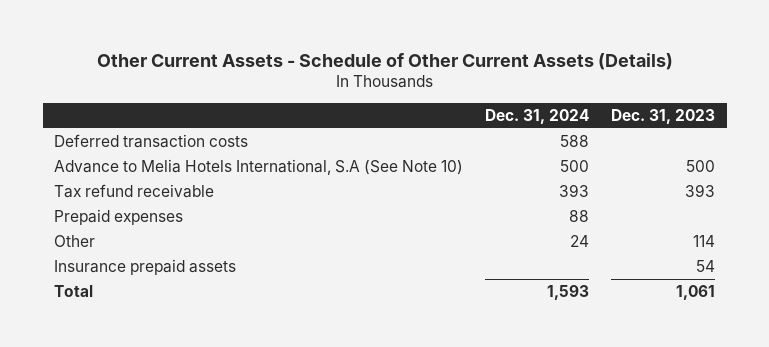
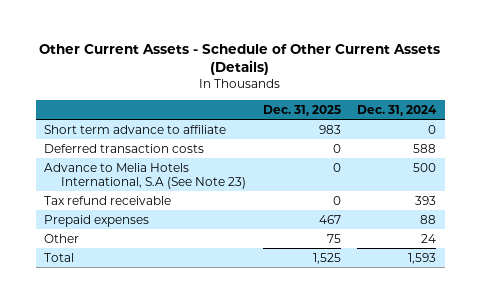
[611,109,716,125] Dec. 31, 2023 -> none
none -> [262,104,341,116] Dec. 31, 2025
none -> [43,124,226,134] Short term advance to affiliate
[53,159,463,176] Advance to Melia Hotels International, S.A (See Note 10) -> [43,162,247,189] Advance to Melia Hotels International, S.A (See Note 23)
[53,259,236,276] Insurance prepaid assets -> none

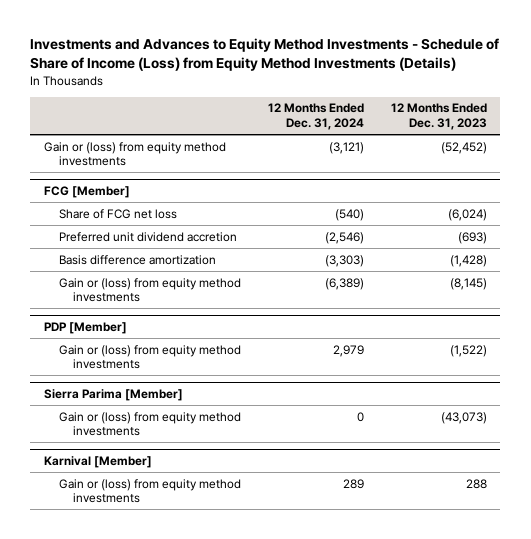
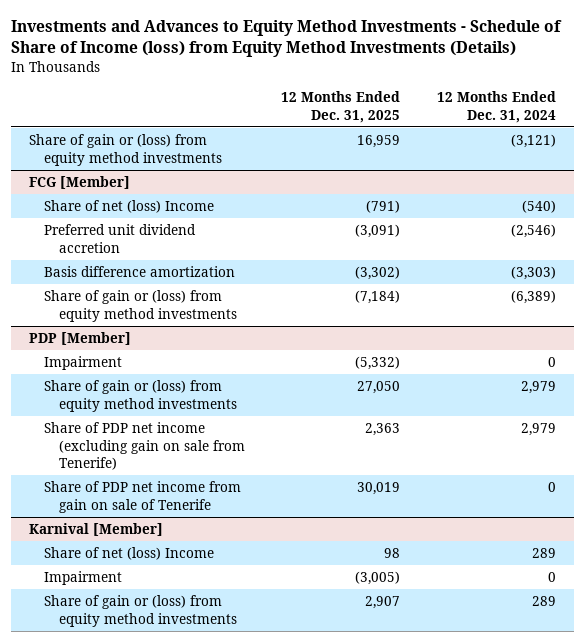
[30,38,500,72] Investments and Advances to Equity Method Investments - Schedule of Share of Income (Loss) from Equity Method Investments (Details) -> [10,20,562,58] Investments and Advances to Equity Method Investments - Schedule of Share of Income (loss) from Equity Method Investments (Details)
[390,103,487,131] 12 Months Ended Dec. 31, 2023 -> none
none -> [281,91,401,123] 12 Months Ended Dec. 31, 2025
[43,141,226,167] Gain or (loss) from equity method investments -> [29,133,222,166] Share of gain or (loss) from equity method investments
[58,208,177,219] Share of FCG net loss -> [43,199,214,213] Share of net (loss) Income
[58,277,241,303] Gain or (loss) from equity method investments -> [43,289,237,322] Share of gain or (loss) from equity method investments
[43,388,183,401] Sierra Parima [Member] -> none
[58,411,241,437] Gain or (loss) from equity method investments -> none
none -> [43,355,122,370] Impairment
[58,344,241,370] Gain or (loss) from equity method investments -> [43,379,237,412] Share of gain or (loss) from equity method investments
none -> [43,421,245,471] Share of PDP net income (excluding gain on sale from Tenerife)
none -> [43,480,241,513] Share of PDP net income from gain on sale of Tenerife
none -> [43,546,214,560] Share of net (loss) Income
none -> [43,570,122,585] Impairment
[58,478,241,504] Gain or (loss) from equity method investments -> [43,594,237,627] Share of gain or (loss) from equity method investments

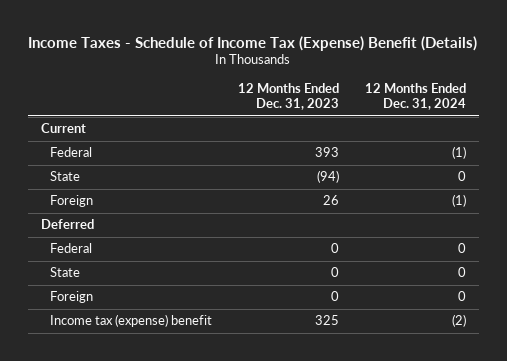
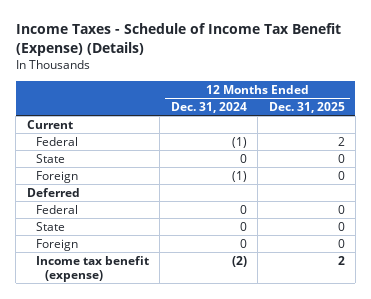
[28,35,478,51] Income Taxes - Schedule of Income Tax (Expense) Benefit (Details) -> [15,23,341,56] Income Taxes - Schedule of Income Tax Benefit (Expense) (Details)
[238,83,340,111] 12 Months Ended Dec. 31, 2023 -> none
none -> [268,101,345,113] Dec. 31, 2025
[50,314,213,328] Income tax (expense) benefit -> [35,255,149,282] Income tax benefit (expense)

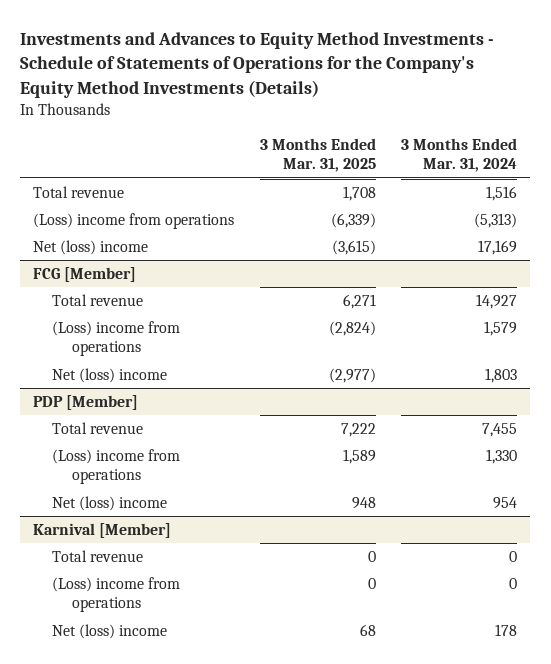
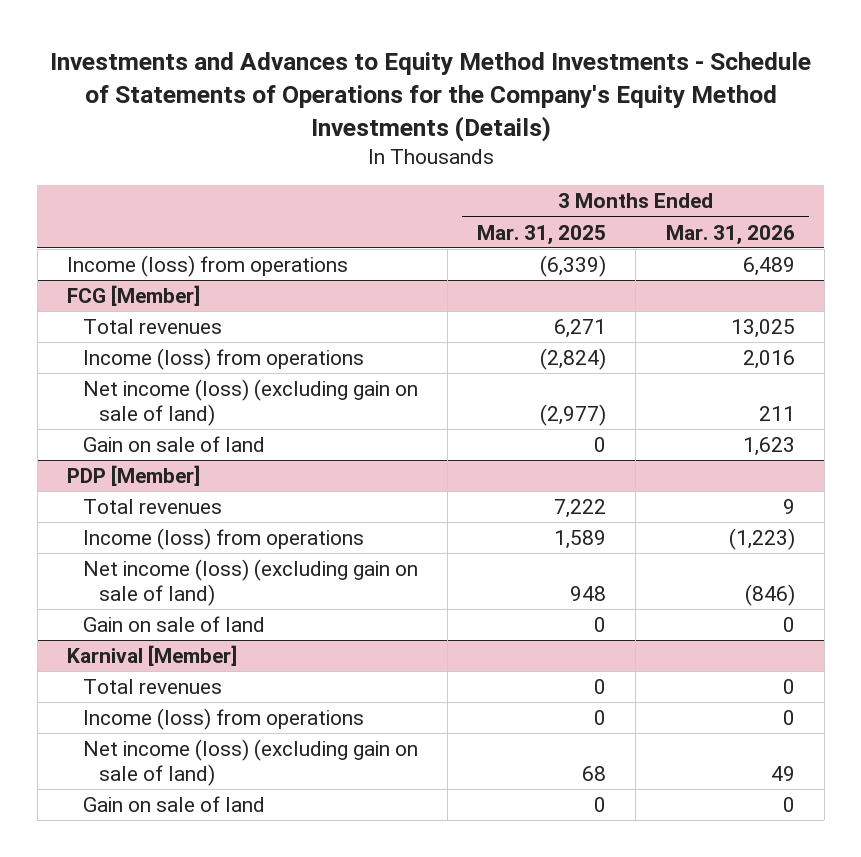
[401,138,518,173] 3 Months Ended Mar. 31, 2024 -> none
none -> [665,224,795,245] Mar. 31, 2026
[33,186,125,199] Total revenue -> none
[33,240,149,256] Net (loss) income -> none
[33,213,235,230] (Loss) income from operations -> [66,255,348,278] Income (loss) from operations
[52,294,144,307] Total revenue -> [82,319,222,335] Total revenues
[52,321,181,357] (Loss) income from operations -> [82,348,364,371] Income (loss) from operations
[52,368,168,384] Net (loss) income -> [82,379,418,426] Net income (loss) (excluding gain on sale of land)
none -> [82,436,265,453] Gain on sale of land
[52,422,144,435] Total revenue -> [82,499,222,515] Total revenues
[52,449,181,485] (Loss) income from operations -> [82,528,364,551] Income (loss) from operations
[52,496,168,512] Net (loss) income -> [82,559,418,606] Net income (loss) (excluding gain on sale of land)
none -> [82,616,265,633] Gain on sale of land
[52,624,168,640] Net (loss) income -> none
[52,550,144,563] Total revenue -> [82,679,222,695] Total revenues
[52,577,181,613] (Loss) income from operations -> [82,708,364,731] Income (loss) from operations
none -> [82,739,418,786] Net income (loss) (excluding gain on sale of land)
none -> [82,796,265,813] Gain on sale of land

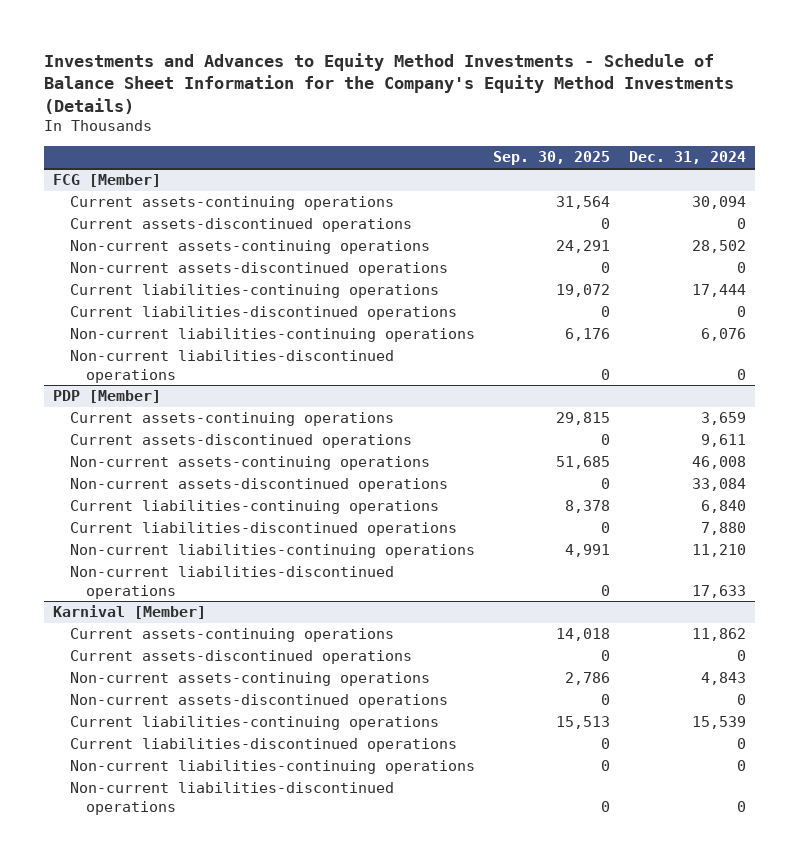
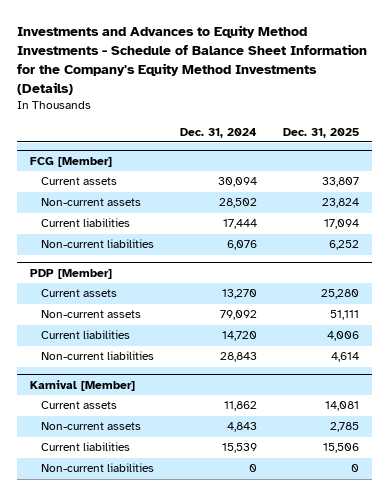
[493,151,611,166] Sep. 30, 2025 -> none
none -> [282,127,359,138] Dec. 31, 2025
[69,218,412,233] Current assets-discontinued operations -> none
[69,262,448,277] Non-current assets-discontinued operations -> none
[69,306,457,321] Current liabilities-discontinued operations -> none
[69,350,394,383] Non-current liabilities-discontinued operations -> none
[69,196,394,211] Current assets-continuing operations -> [40,177,117,186] Current assets
[69,240,430,255] Non-current assets-continuing operations -> [40,198,141,207] Non-current assets
[69,284,439,299] Current liabilities-continuing operations -> [40,218,130,228] Current liabilities
[69,328,475,343] Non-current liabilities-continuing operations -> [40,239,154,249] Non-current liabilities
[69,434,412,449] Current assets-discontinued operations -> none
[69,478,448,493] Non-current assets-discontinued operations -> none
[69,522,457,537] Current liabilities-discontinued operations -> none
[69,566,394,599] Non-current liabilities-discontinued operations -> none
[69,412,394,427] Current assets-continuing operations -> [40,289,117,298] Current assets
[700,412,746,426] 3,659 -> [221,289,257,300] 13,270
[69,456,430,471] Non-current assets-continuing operations -> [40,310,141,319] Non-current assets
[691,456,746,470] 46,008 -> [219,310,257,321] 79,092
[69,500,439,515] Current liabilities-continuing operations -> [40,330,130,340] Current liabilities
[700,500,746,514] 6,840 -> [221,331,257,342] 14,720
[69,544,475,559] Non-current liabilities-continuing operations -> [40,351,154,361] Non-current liabilities
[691,544,746,558] 11,210 -> [219,352,257,363] 28,843
[69,650,412,665] Current assets-discontinued operations -> none
[69,694,448,709] Non-current assets-discontinued operations -> none
[69,738,457,753] Current liabilities-discontinued operations -> none
[69,782,394,815] Non-current liabilities-discontinued operations -> none
[69,628,394,643] Current assets-continuing operations -> [40,401,117,410] Current assets
[69,672,430,687] Non-current assets-continuing operations -> [40,422,141,431] Non-current assets
[69,716,439,731] Current liabilities-continuing operations -> [40,442,130,452] Current liabilities
[69,760,475,775] Non-current liabilities-continuing operations -> [40,463,154,473] Non-current liabilities

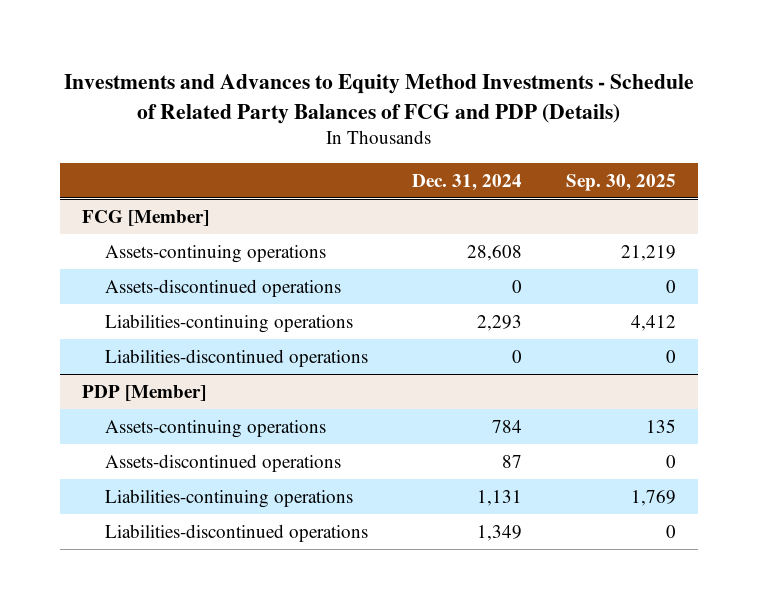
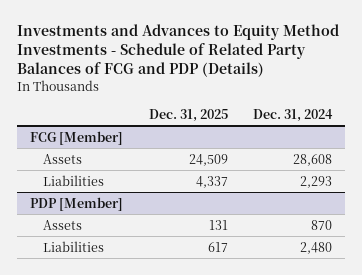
[565,173,676,191] Sep. 30, 2025 -> none
none -> [148,108,228,122] Dec. 31, 2025
[104,278,341,297] Assets-discontinued operations -> none
[104,348,368,367] Liabilities-discontinued operations -> none
[104,244,326,263] Assets-continuing operations -> [42,153,82,164] Assets
[104,313,353,333] Liabilities-continuing operations -> [42,174,104,186] Liabilities
[104,453,341,472] Assets-discontinued operations -> none
[104,523,368,542] Liabilities-discontinued operations -> none
[104,419,326,438] Assets-continuing operations -> [42,219,82,230] Assets
[491,419,522,433] 784 -> [311,219,333,230] 870
[104,488,353,508] Liabilities-continuing operations -> [42,240,104,252] Liabilities
[476,489,522,506] 1,131 -> [300,241,333,254] 2,480

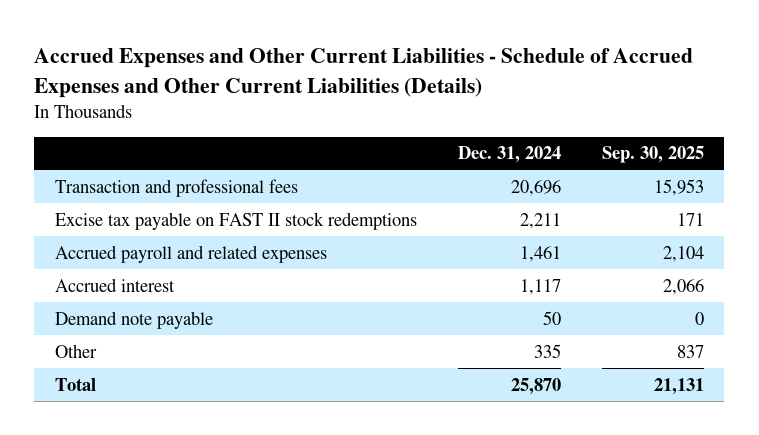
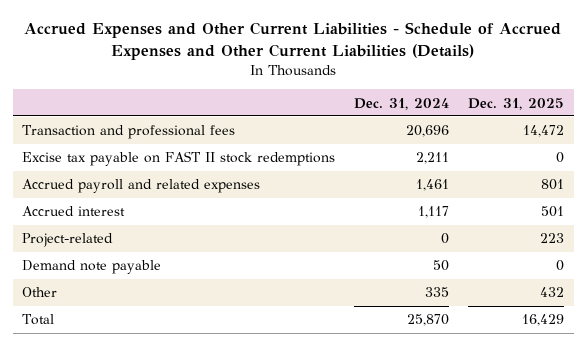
[601,146,704,164] Sep. 30, 2025 -> none
none -> [468,97,565,110] Dec. 31, 2025
none -> [22,233,114,248] Project-related

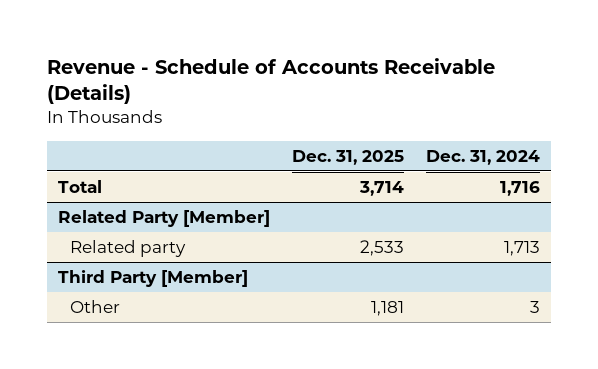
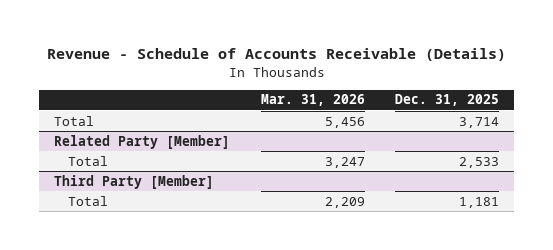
[425,149,540,165] Dec. 31, 2024 -> none
none -> [260,94,365,107] Mar. 31, 2026
[70,239,187,257] Related party -> [68,155,109,166] Total
[70,299,121,313] Other -> [68,195,109,206] Total

